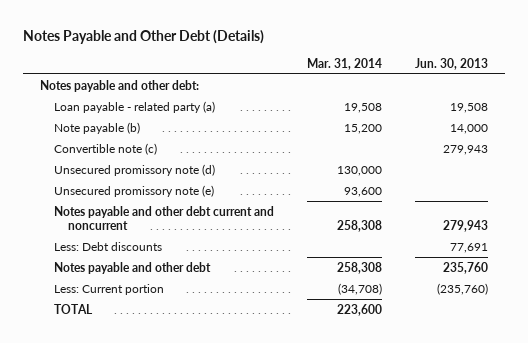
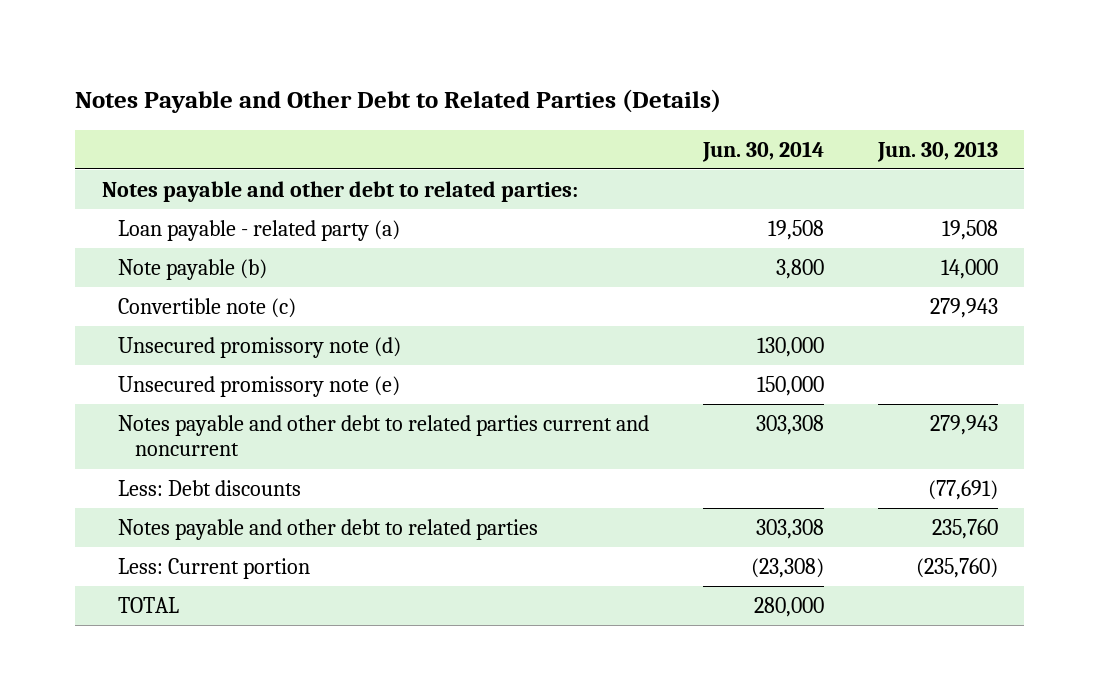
[23,30,265,45] Notes Payable and Other Debt (Details) -> [74,89,721,114] Notes Payable and Other Debt to Related Parties (Details)
[307,57,383,70] Mar. 31, 2014 -> none
none -> [701,140,824,162] Jun. 30, 2014
[39,79,199,92] Notes payable and other debt: -> [101,180,578,202] Notes payable and other debt to related parties:
[53,205,274,231] Notes payable and other debt current and noncurrent -> [118,414,650,457] Notes payable and other debt to related parties current and noncurrent
[450,242,489,253] 77,691 -> [927,479,998,500] (77,691)
[53,261,211,274] Notes payable and other debt -> [118,518,539,540] Notes payable and other debt to related parties

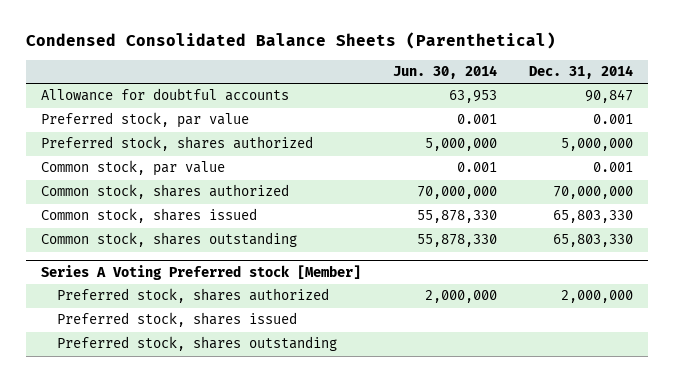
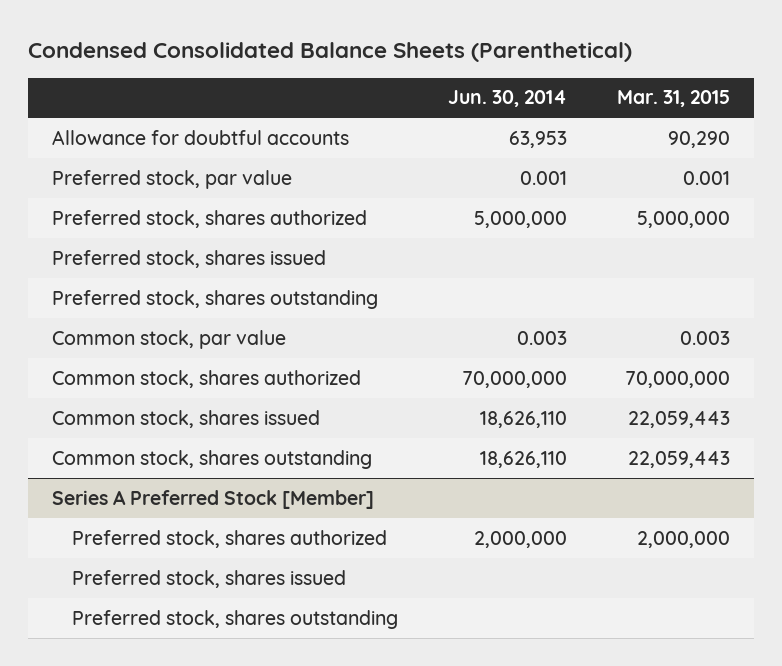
[528,65,633,80] Dec. 31, 2014 -> none
none -> [616,90,730,108] Mar. 31, 2015
none -> [52,249,327,268] Preferred stock, shares issued
none -> [52,289,379,309] Preferred stock, shares outstanding
[457,162,498,173] 0.001 -> [516,330,567,345] 0.003
[417,210,498,224] 55,878,330 -> [479,410,567,428] 18,626,110
[417,234,498,248] 55,878,330 -> [479,450,567,468] 18,626,110
[41,264,362,280] Series A Voting Preferred stock [Member] -> [52,489,375,509] Series A Preferred Stock [Member]

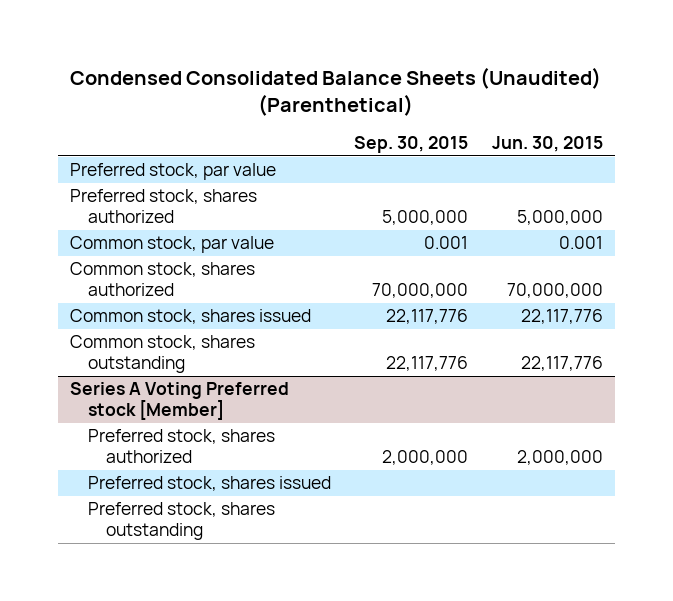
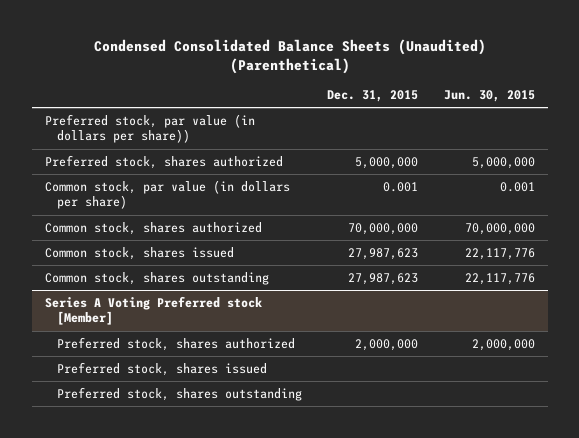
[354,136,469,154] Sep. 30, 2015 -> none
none -> [327,90,419,103] Dec. 31, 2015
[69,163,276,181] Preferred stock, par value -> [44,113,255,144] Preferred stock, par value (in dollars per share))
[69,236,274,254] Common stock, par value -> [44,179,290,210] Common stock, par value (in dollars per share)

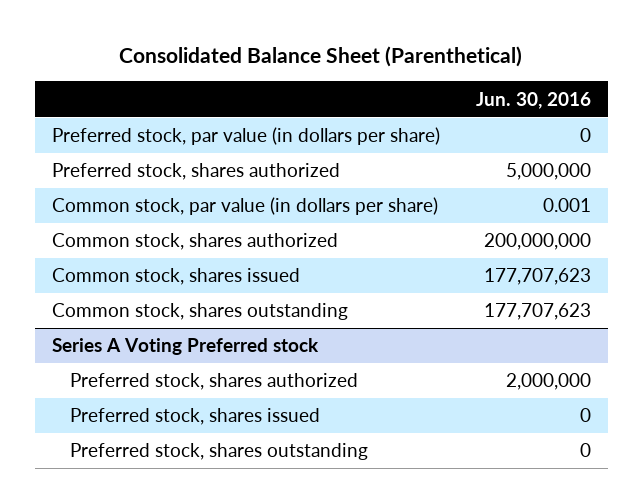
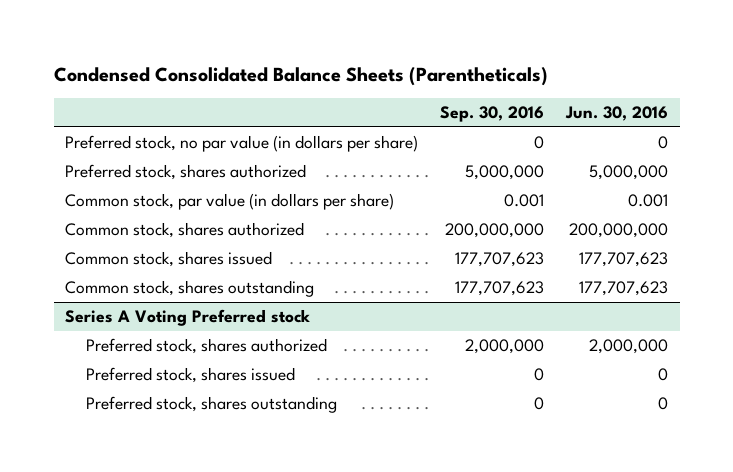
[119,46,523,68] Consolidated Balance Sheet (Parenthetical) -> [53,66,548,86] Condensed Consolidated Balance Sheets (Parentheticals)
none -> [440,105,545,122] Sep. 30, 2016
[52,127,441,146] Preferred stock, par value (in dollars per share) -> [64,135,418,153] Preferred stock, no par value (in dollars per share)

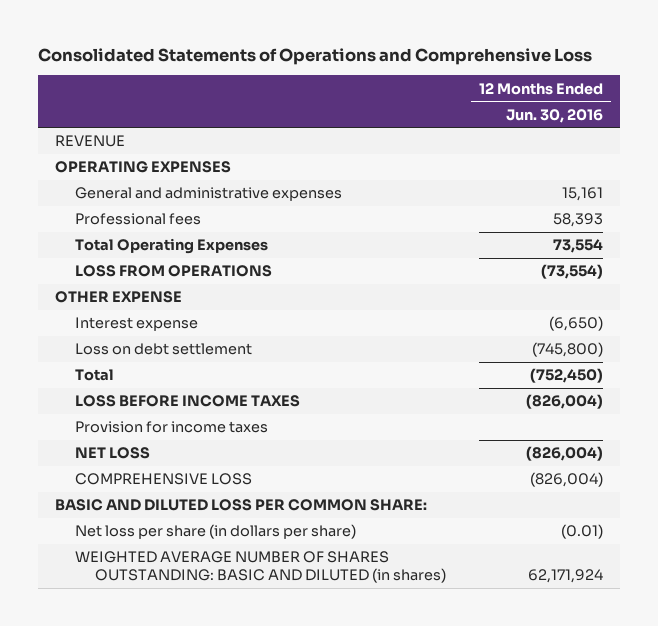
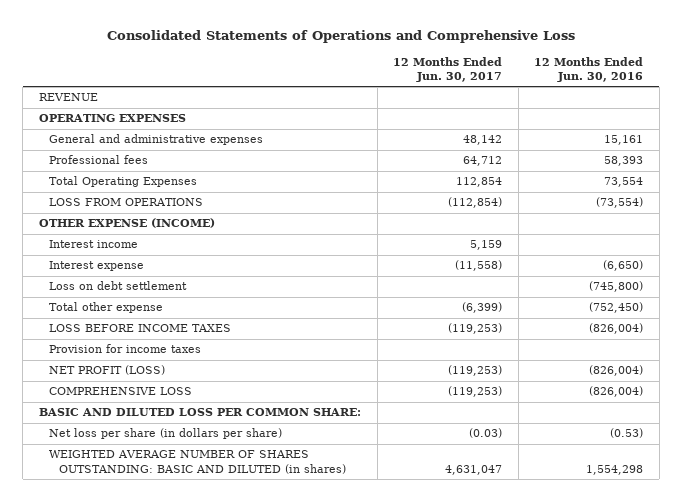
none -> [393,56,503,82] 12 Months Ended Jun. 30, 2017
[54,291,182,304] OTHER EXPENSE -> [38,218,215,229] OTHER EXPENSE (INCOME)
none -> [48,240,138,249] Interest income
[74,369,114,382] Total -> [48,302,163,314] Total other expense
[74,447,150,460] NET LOSS -> [48,365,165,376] NET PROFIT (LOSS)
[561,524,604,540] (0.01) -> [610,428,644,439] (0.53)
[528,569,604,584] 62,171,924 -> [586,464,644,475] 1,554,298

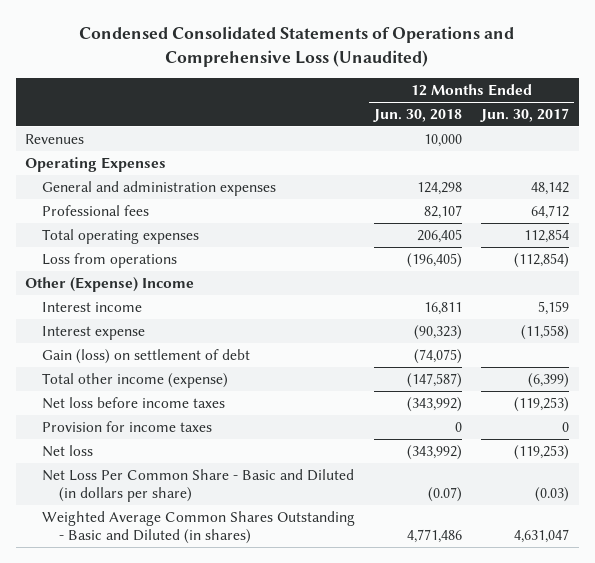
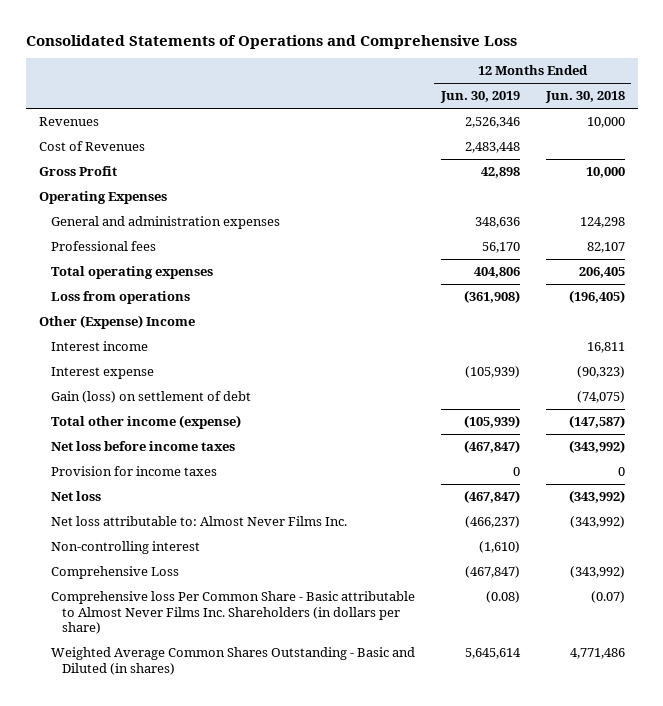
[79,26,515,68] Condensed Consolidated Statements of Operations and Comprehensive Loss (Unaudited) -> [25,34,517,49] Consolidated Statements of Operations and Comprehensive Loss
[480,107,570,122] Jun. 30, 2017 -> none
none -> [439,91,520,104] Jun. 30, 2019
none -> [38,141,145,152] Cost of Revenues
none -> [38,166,117,177] Gross Profit
none -> [50,516,347,527] Net loss attributable to: Almost Never Films Inc.
none -> [50,541,200,555] Non-controlling interest
none -> [50,566,179,580] Comprehensive Loss
[41,468,354,503] Net Loss Per Common Share - Basic and Diluted (in dollars per share) -> [50,591,415,635] Comprehensive loss Per Common Share - Basic attributable to Almost Never Films Inc. Shareholders (in dollars per share)

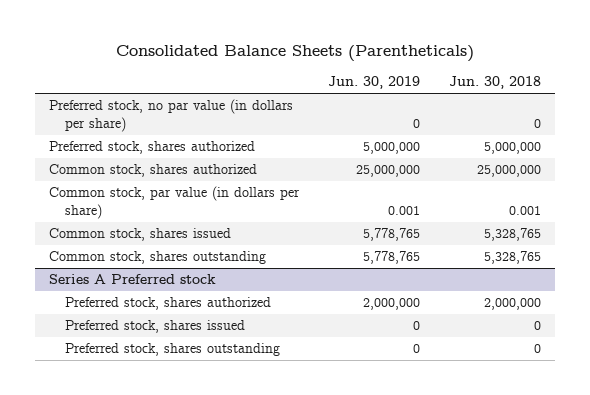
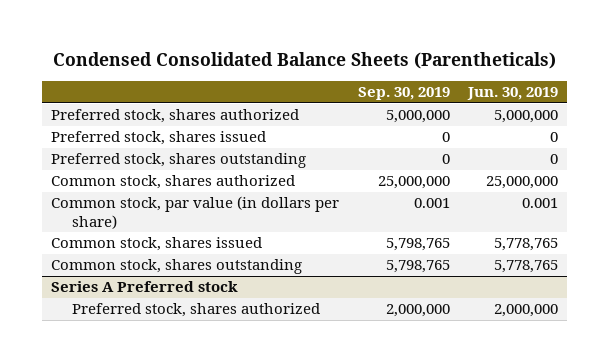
[115,44,474,62] Consolidated Balance Sheets (Parentheticals) -> [52,51,556,69] Condensed Consolidated Balance Sheets (Parentheticals)
[448,76,541,90] Jun. 30, 2018 -> none
none -> [357,87,450,101] Sep. 30, 2019
[48,99,293,133] Preferred stock, no par value (in dollars per share) -> none
none -> [51,131,267,146] Preferred stock, shares issued
none -> [51,153,307,169] Preferred stock, shares outstanding
[65,320,246,334] Preferred stock, shares issued -> none
[65,343,281,357] Preferred stock, shares outstanding -> none

